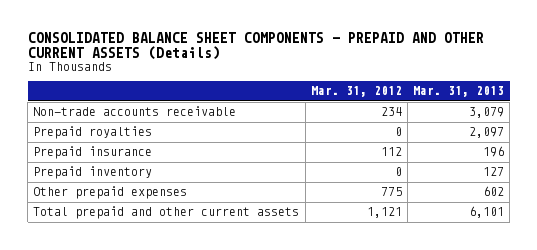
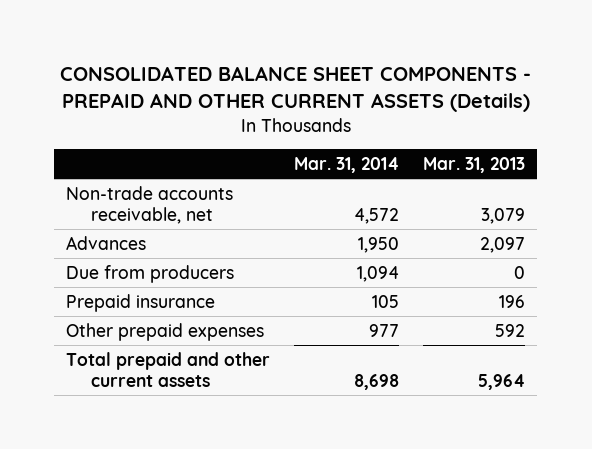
[310,86,402,98] Mar. 31, 2012 -> none
none -> [294,156,400,173] Mar. 31, 2014
[33,106,237,117] Non-trade accounts receivable -> [66,185,234,224] Non-trade accounts receivable, net
[33,126,153,140] Prepaid royalties -> [66,235,147,250] Advances
none -> [66,264,235,283] Due from producers
[33,166,153,180] Prepaid inventory -> none
[483,186,505,197] 602 -> [495,323,526,337] 592
[469,206,505,219] 6,101 -> [478,373,526,390] 5,964

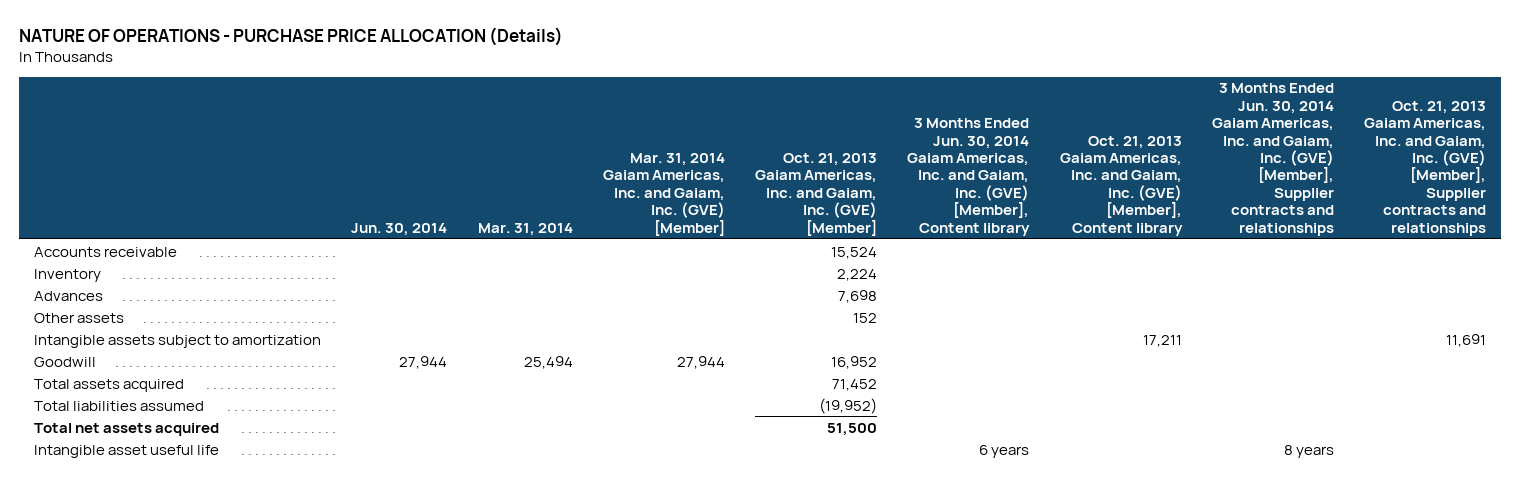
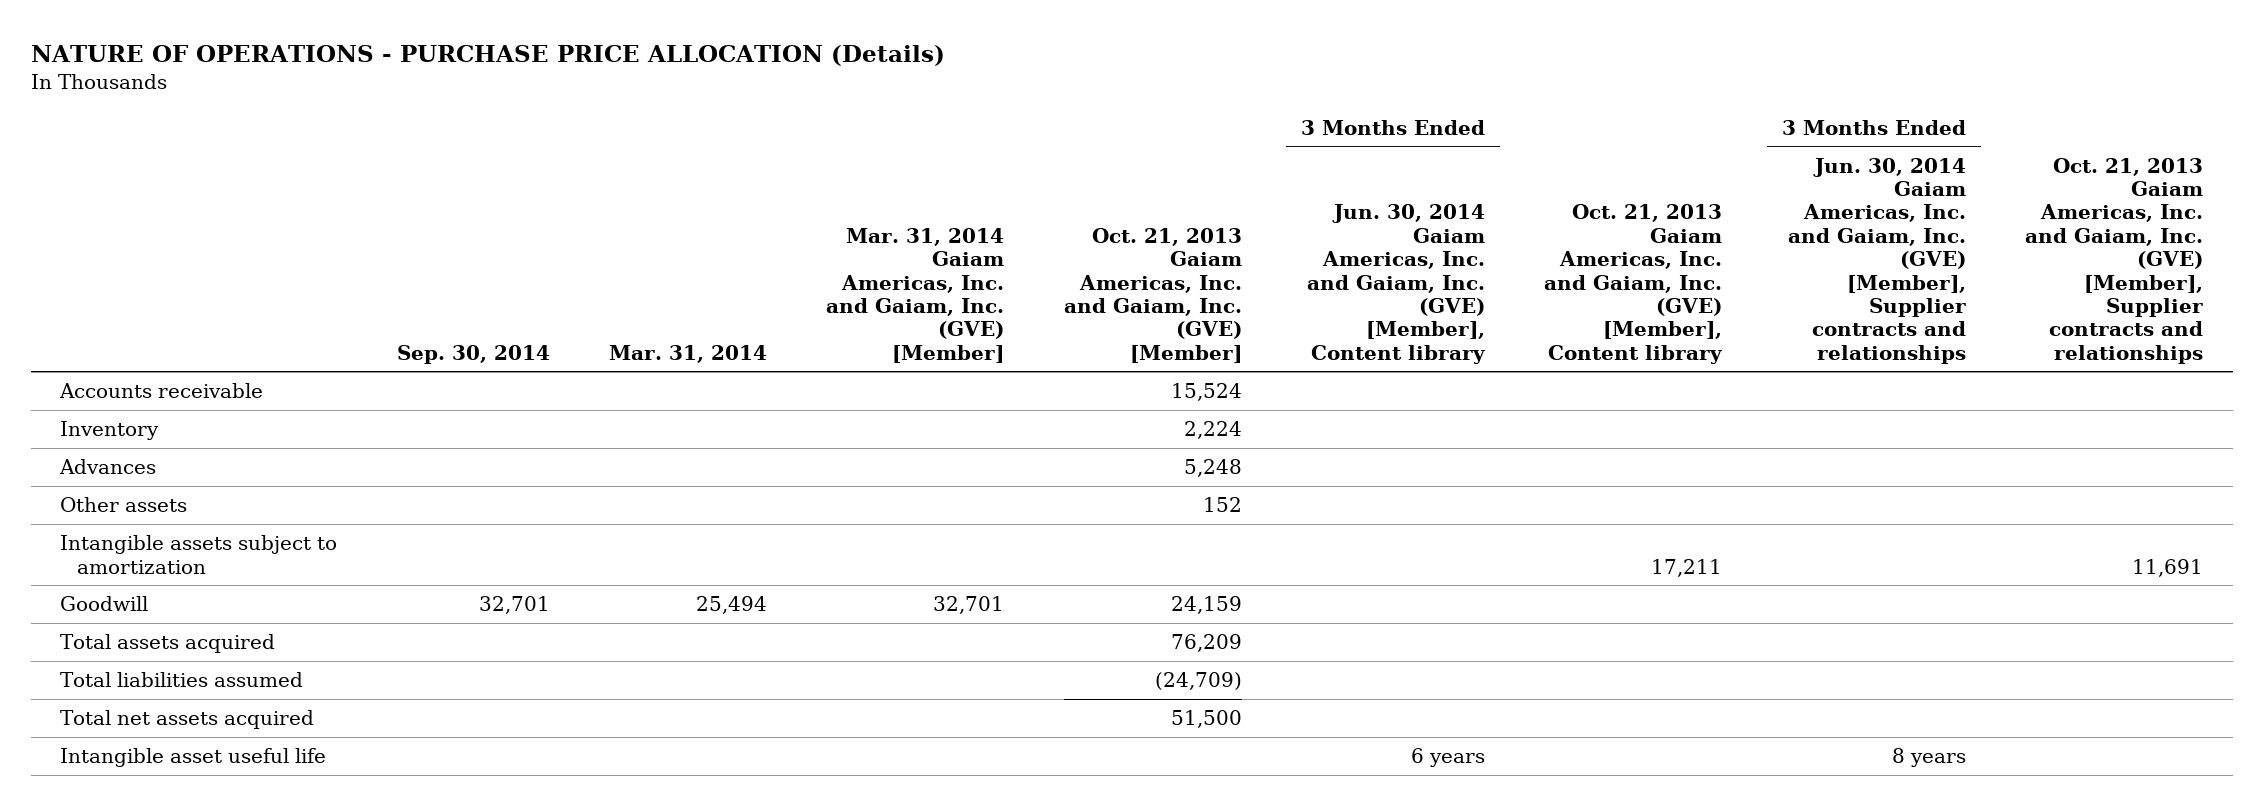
[351,222,448,236] Jun. 30, 2014 -> none
none -> [396,344,550,364] Sep. 30, 2014
[838,289,878,303] 7,698 -> [1183,459,1242,478] 5,248
[676,355,725,369] 27,944 -> [933,596,1005,615] 32,701
[831,355,878,369] 16,952 -> [1170,596,1242,615] 24,159
[832,378,878,391] 71,452 -> [1170,634,1242,653] 76,209
[819,397,878,414] (19,952) -> [1154,672,1242,691] (24,709)

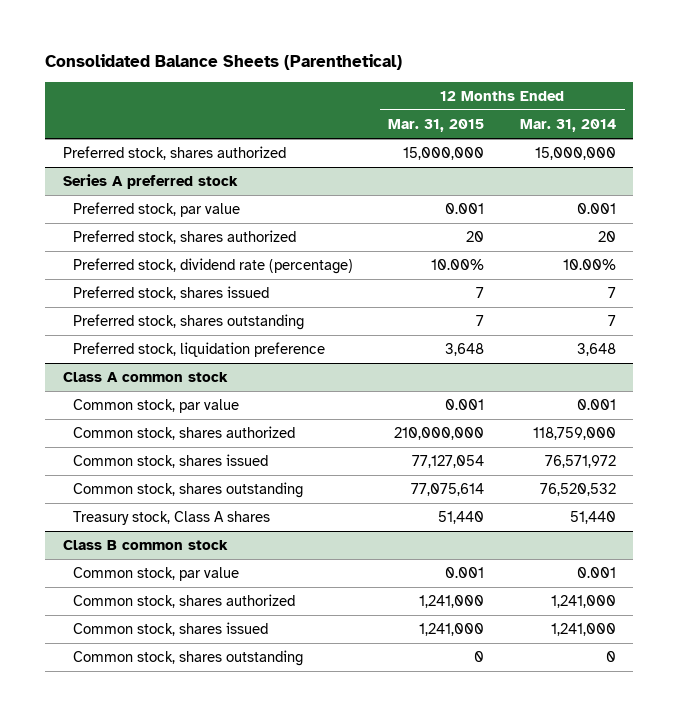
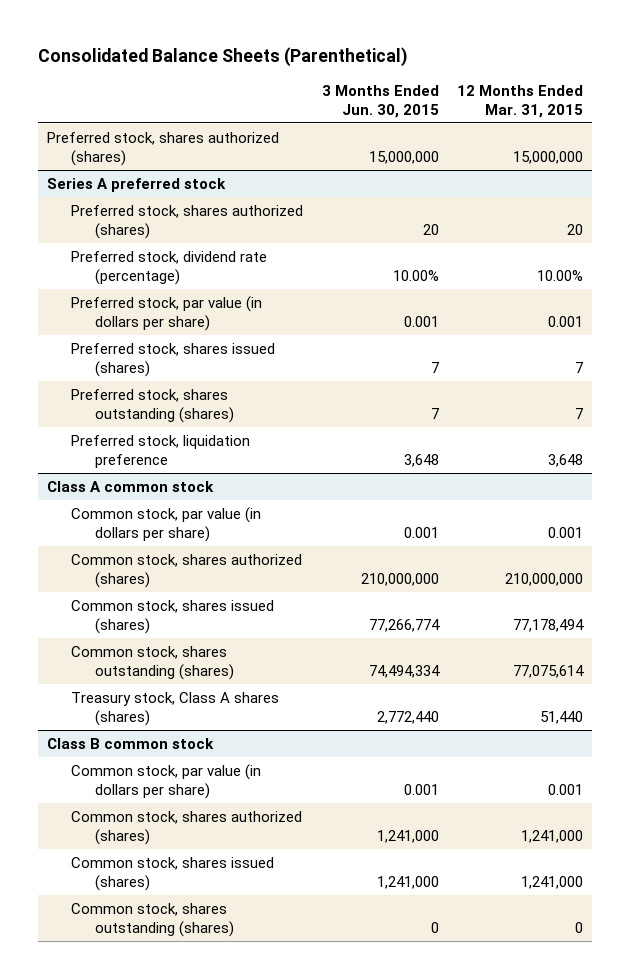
[519,118,616,132] Mar. 31, 2014 -> none
none -> [321,84,439,118] 3 Months Ended Jun. 30, 2015
[62,145,286,160] Preferred stock, shares authorized -> [47,131,280,166] Preferred stock, shares authorized (shares)
[73,201,241,217] Preferred stock, par value -> none
[73,229,297,244] Preferred stock, shares authorized -> [71,204,304,239] Preferred stock, shares authorized (shares)
none -> [71,295,263,331] Preferred stock, par value (in dollars per share)
[73,285,270,300] Preferred stock, shares issued -> [71,342,276,377] Preferred stock, shares issued (shares)
[73,313,305,330] Preferred stock, shares outstanding -> [71,388,234,423] Preferred stock, shares outstanding (shares)
[73,398,240,413] Common stock, par value -> [71,506,262,542] Common stock, par value (in dollars per share)
[73,425,296,440] Common stock, shares authorized -> [71,553,303,588] Common stock, shares authorized (shares)
[73,453,269,468] Common stock, shares issued -> [71,599,275,634] Common stock, shares issued (shares)
[412,454,485,468] 77,127,054 -> [513,618,585,632] 77,178,494
[73,481,304,498] Common stock, shares outstanding -> [71,645,234,680] Common stock, shares outstanding (shares)
[73,510,271,525] Treasury stock, Class A shares -> [71,691,280,726] Treasury stock, Class A shares (shares)
[73,566,240,581] Common stock, par value -> [71,763,262,799] Common stock, par value (in dollars per share)
[73,593,296,608] Common stock, shares authorized -> [71,810,303,845] Common stock, shares authorized (shares)
[73,621,269,636] Common stock, shares issued -> [71,856,275,891] Common stock, shares issued (shares)
[73,649,304,666] Common stock, shares outstanding -> [71,902,234,937] Common stock, shares outstanding (shares)

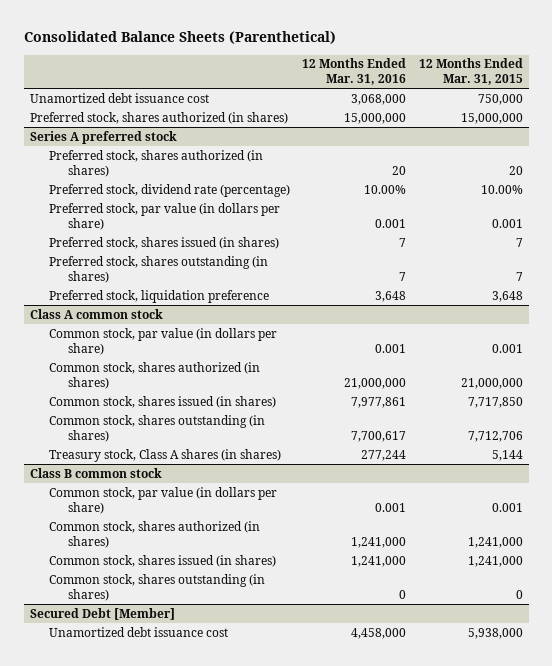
[321,84,439,118] 3 Months Ended Jun. 30, 2015 -> none
none -> [302,58,407,86] 12 Months Ended Mar. 31, 2016
none -> [29,92,209,103] Unamortized debt issuance cost
[47,131,280,166] Preferred stock, shares authorized (shares) -> [29,111,288,124] Preferred stock, shares authorized (in shares)
[71,204,304,239] Preferred stock, shares authorized (shares) -> [49,149,264,177] Preferred stock, shares authorized (in shares)
[71,342,276,377] Preferred stock, shares issued (shares) -> [49,236,280,249] Preferred stock, shares issued (in shares)
[71,388,234,423] Preferred stock, shares outstanding (shares) -> [49,255,269,283] Preferred stock, shares outstanding (in shares)
[71,553,303,588] Common stock, shares authorized (shares) -> [49,361,261,389] Common stock, shares authorized (in shares)
[505,572,584,586] 210,000,000 -> [460,377,523,389] 21,000,000
[71,599,275,634] Common stock, shares issued (shares) -> [49,395,277,408] Common stock, shares issued (in shares)
[513,618,585,632] 77,178,494 -> [467,396,523,408] 7,717,850
[71,645,234,680] Common stock, shares outstanding (shares) -> [49,414,266,442] Common stock, shares outstanding (in shares)
[513,664,585,678] 77,075,614 -> [467,430,523,442] 7,712,706
[71,691,280,726] Treasury stock, Class A shares (shares) -> [49,448,282,462] Treasury stock, Class A shares (in shares)
[540,710,584,724] 51,440 -> [491,449,523,461] 5,144
[71,810,303,845] Common stock, shares authorized (shares) -> [49,520,261,548] Common stock, shares authorized (in shares)
[71,856,275,891] Common stock, shares issued (shares) -> [49,554,277,567] Common stock, shares issued (in shares)
[71,902,234,937] Common stock, shares outstanding (shares) -> [49,573,266,601] Common stock, shares outstanding (in shares)
none -> [29,607,175,620] Secured Debt [Member]
none -> [49,626,229,637] Unamortized debt issuance cost

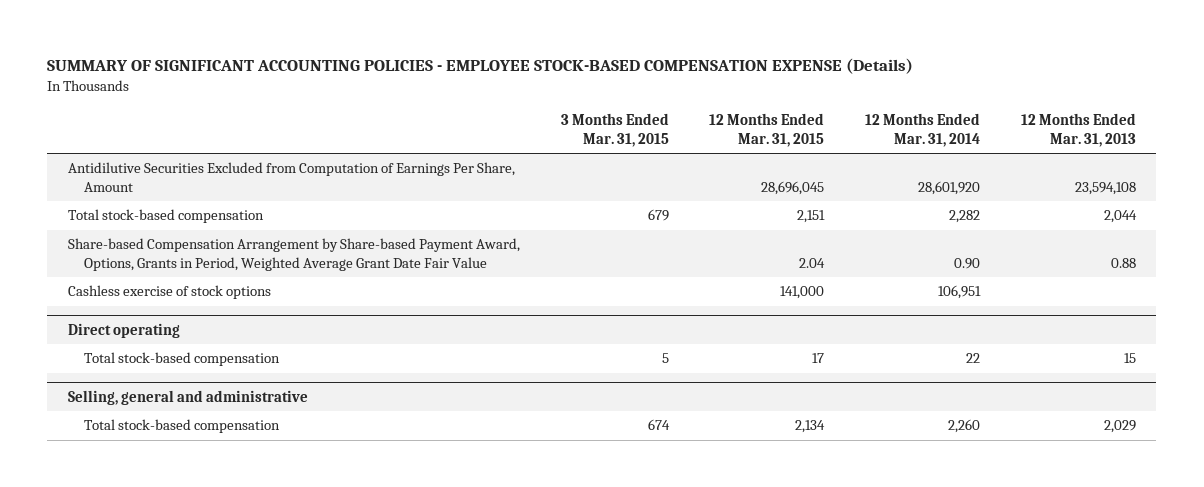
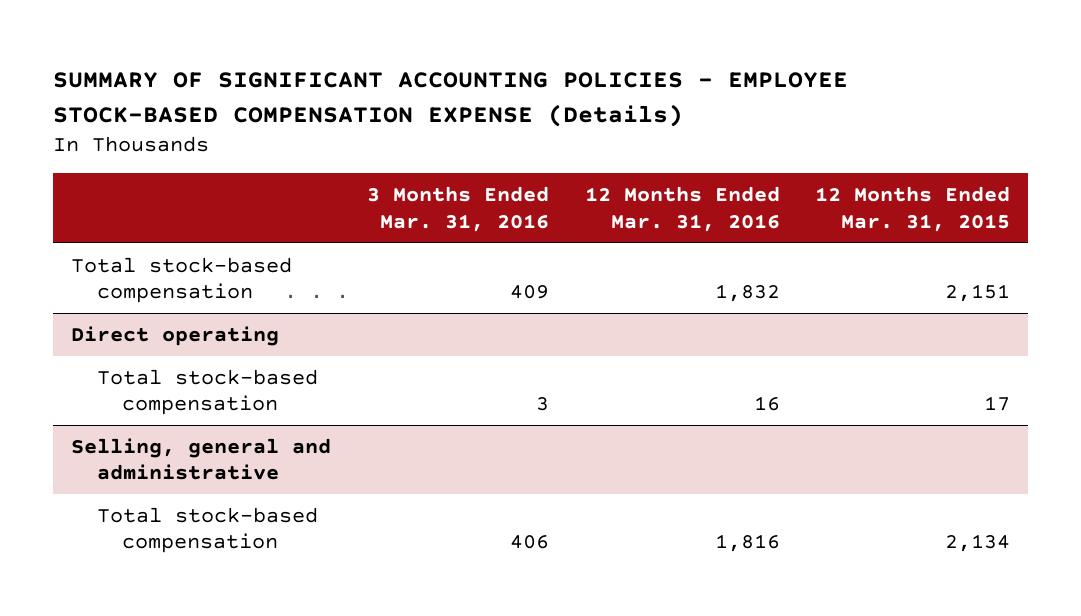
[560,113,669,147] 3 Months Ended Mar. 31, 2015 -> none
[865,113,981,147] 12 Months Ended Mar. 31, 2014 -> none
[1020,113,1136,147] 12 Months Ended Mar. 31, 2013 -> none
none -> [366,186,549,232] 3 Months Ended Mar. 31, 2016
none -> [584,186,780,232] 12 Months Ended Mar. 31, 2016
[67,162,515,193] Antidilutive Securities Excluded from Computation of Earnings Per Share, Amount -> none
[67,238,520,272] Share-based Compensation Arrangement by Share-based Payment Award, Options, Grants in Period, Weighted Average Grant Date Fair Value -> none
[67,285,271,300] Cashless exercise of stock options -> none

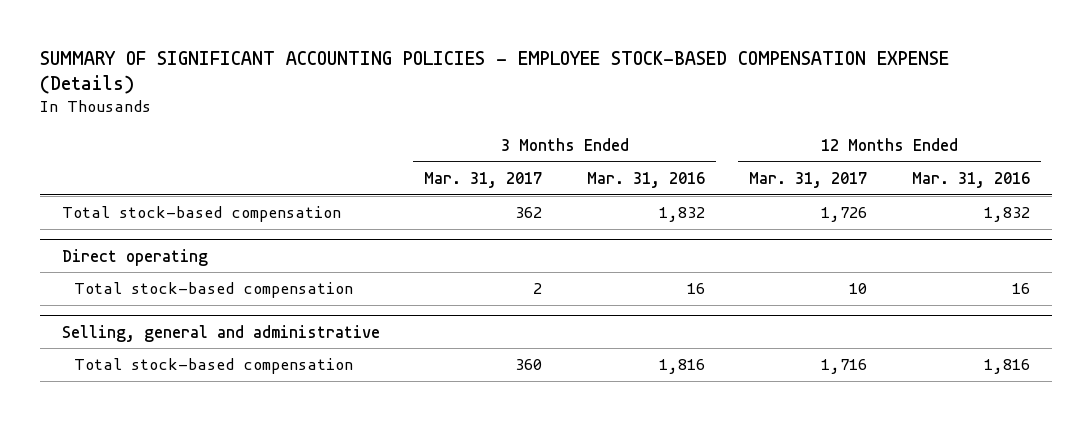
[815,186,1011,232] 12 Months Ended Mar. 31, 2015 -> none
none -> [424,171,543,188] Mar. 31, 2017
none -> [749,171,868,188] Mar. 31, 2017
[509,285,549,300] 409 -> [658,207,705,223] 1,832
[535,397,549,412] 3 -> [686,283,705,295] 16
[509,535,549,550] 406 -> [658,359,705,375] 1,816

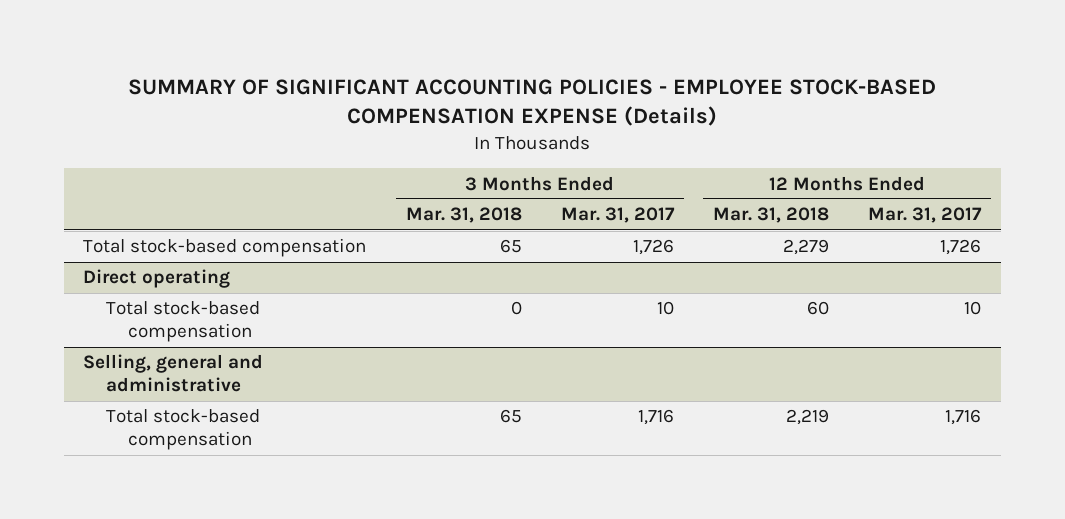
[586,171,705,188] Mar. 31, 2016 -> none
[911,171,1030,188] Mar. 31, 2016 -> none
none -> [405,207,522,224] Mar. 31, 2018
none -> [713,207,830,224] Mar. 31, 2018
[515,207,543,219] 362 -> [632,239,674,256] 1,726
[533,283,543,295] 2 -> [656,301,674,316] 10
[515,359,543,371] 360 -> [637,409,674,426] 1,716

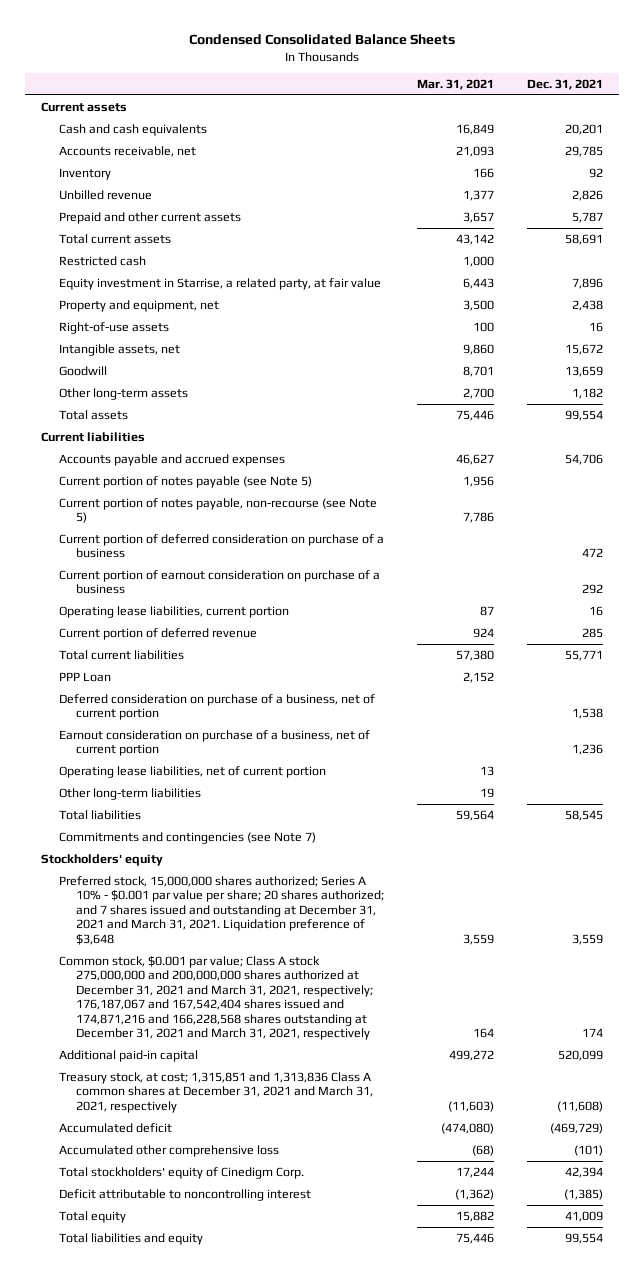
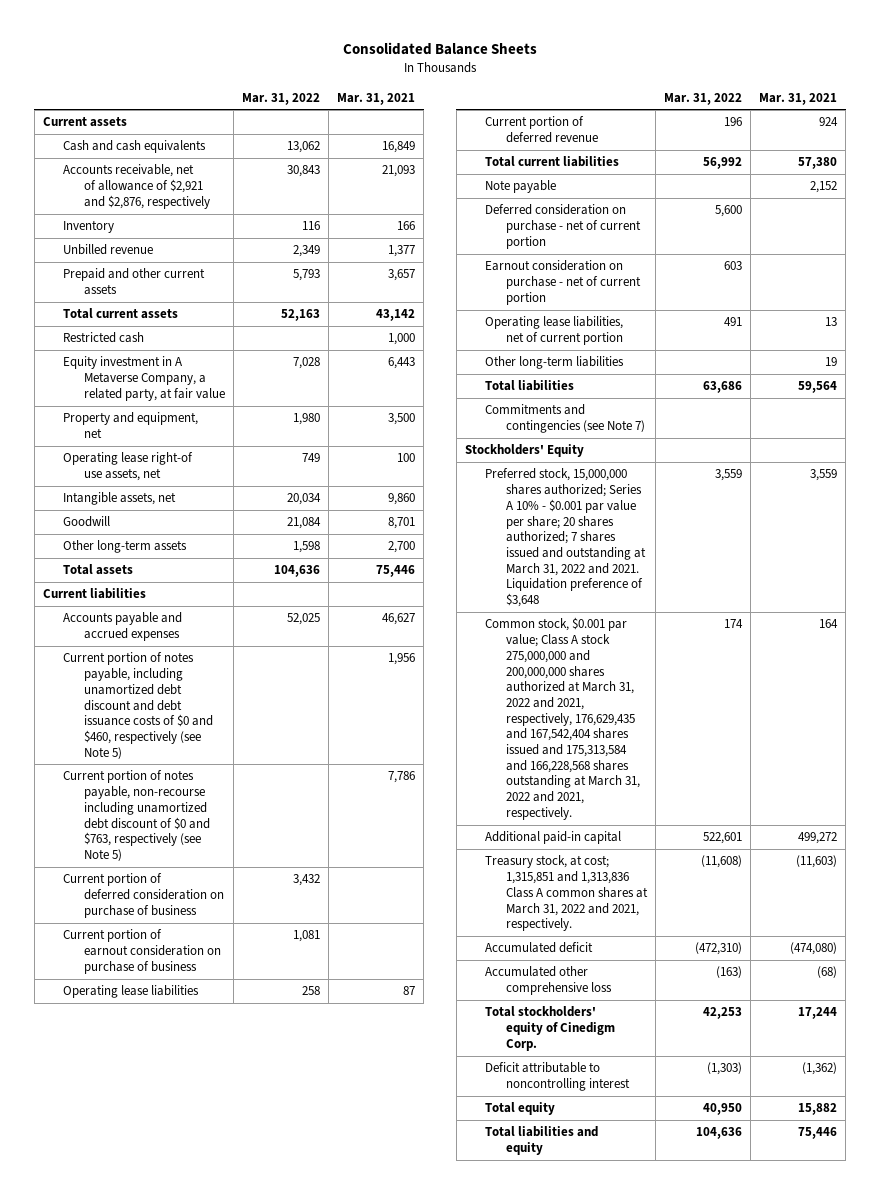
[188,33,455,45] Condensed Consolidated Balance Sheets -> [342,42,537,56] Consolidated Balance Sheets
[526,78,603,90] Dec. 31, 2021 -> none
none -> [241,92,320,105] Mar. 31, 2022
[58,145,196,157] Accounts receivable, net -> [63,164,210,209] Accounts receivable, net of allowance of $2,921 and $2,876, respectively
[58,277,381,290] Equity investment in Starrise, a related party, at fair value -> [63,356,225,401] Equity investment in A Metaverse Company, a related party, at fair value
[58,321,169,334] Right-of-use assets -> [63,452,194,482] Operating lease right-of use assets, net
[58,475,312,488] Current portion of notes payable (see Note 5) -> [63,652,213,759] Current portion of notes payable, including unamortized debt discount and debt issuance costs of $0 and $460, respectively (see Note 5)
[58,497,377,524] Current portion of notes payable, non-recourse (see Note 5) -> [63,770,210,861] Current portion of notes payable, non-recourse including unamortized debt discount of $0 and $763, respectively (see Note 5)
[58,533,384,559] Current portion of deferred consideration on purchase of a business -> [63,873,224,918] Current portion of deferred consideration on purchase of business
[58,569,380,595] Current portion of earnout consideration on purchase of a business -> [63,929,221,974] Current portion of earnout consideration on purchase of business
[58,605,289,618] Operating lease liabilities, current portion -> [63,985,200,999] Operating lease liabilities
[58,671,111,682] PPP Loan -> [485,180,557,194] Note payable
[58,693,375,721] Deferred consideration on purchase of a business, net of current portion -> [485,204,641,249] Deferred consideration on purchase - net of current portion
[58,729,370,757] Earnout consideration on purchase of a business, net of current portion -> [485,260,641,305] Earnout consideration on purchase - net of current portion
[41,853,164,866] Stockholders' equity -> [464,444,584,458] Stockholders' Equity
[58,875,385,945] Preferred stock, 15,000,000 shares authorized; Series A 10% - $0.001 par value per share; 20 shares authorized; and 7 shares issued and outstanding at December 31, 2021 and March 31, 2021. Liquidation preference of $3,648 -> [485,468,646,608] Preferred stock, 15,000,000 shares authorized; Series A 10% - $0.001 par value per share; 20 shares authorized; 7 shares issued and outstanding at March 31, 2022 and 2021. Liquidation preference of $3,648
[58,955,374,1041] Common stock, $0.001 par value; Class A stock 275,000,000 and 200,000,000 shares authorized at December 31, 2021 and March 31, 2021, respectively; 176,187,067 and 167,542,404 shares issued and 174,871,216 and 166,228,568 shares outstanding at December 31, 2021 and March 31, 2021, respectively -> [485,617,640,820] Common stock, $0.001 par value; Class A stock 275,000,000 and 200,000,000 shares authorized at March 31, 2022 and 2021, respectively, 176,629,435 and 167,542,404 shares issued and 175,313,584 and 166,228,568 shares outstanding at March 31, 2022 and 2021, respectively.
[58,1071,374,1113] Treasury stock, at cost; 1,315,851 and 1,313,836 Class A common shares at December 31, 2021 and March 31, 2021, respectively -> [485,855,648,932] Treasury stock, at cost; 1,315,851 and 1,313,836 Class A common shares at March 31, 2022 and 2021, respectively.

